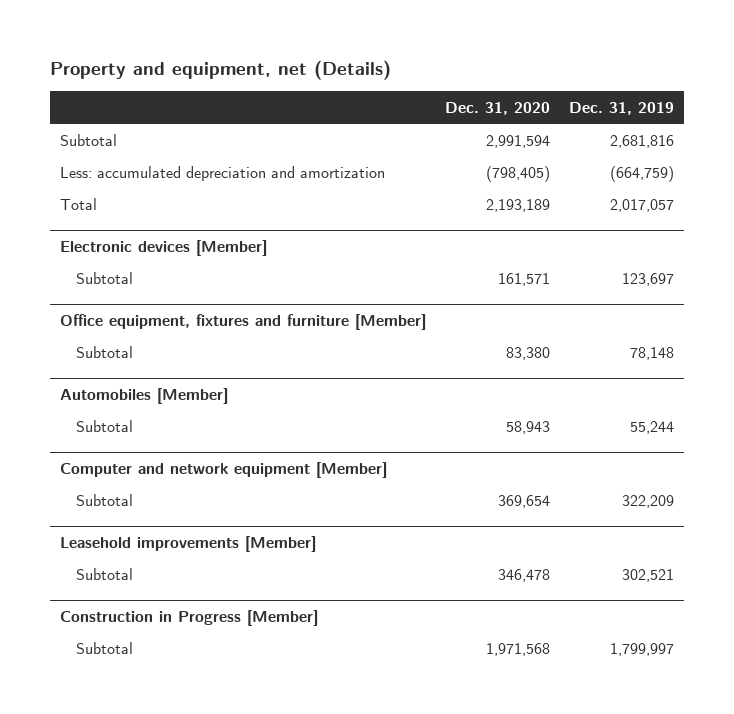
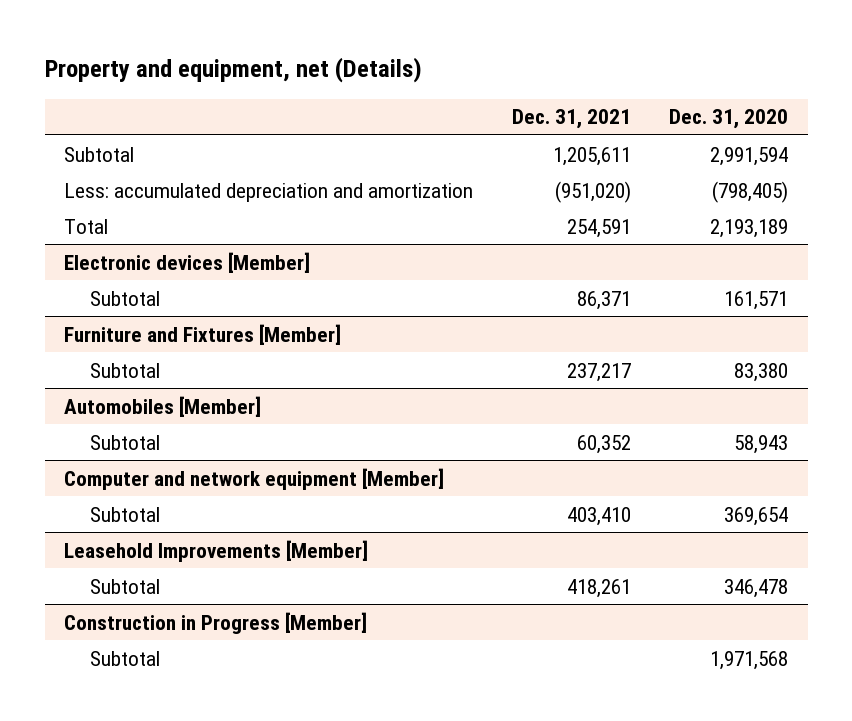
[569,101,675,115] Dec. 31, 2019 -> none
none -> [511,109,631,130] Dec. 31, 2021
[59,313,426,330] Office equipment, fixtures and furniture [Member] -> [64,323,342,345] Furniture and Fixtures [Member]
[59,535,316,552] Leasehold improvements [Member] -> [64,539,369,562] Leasehold Improvements [Member]

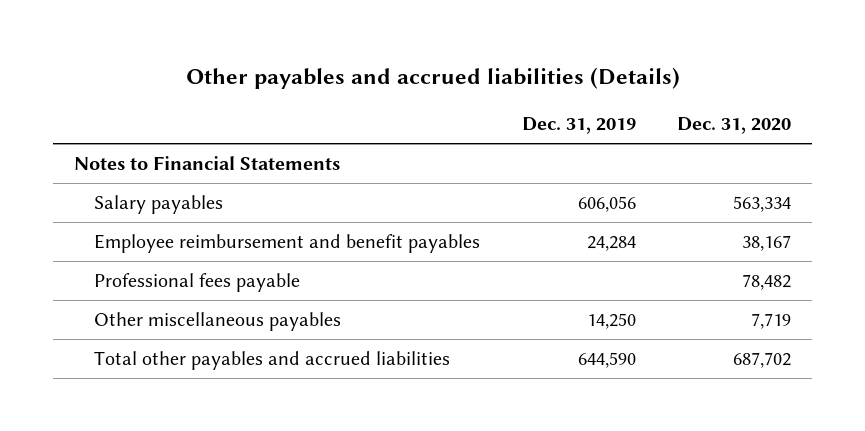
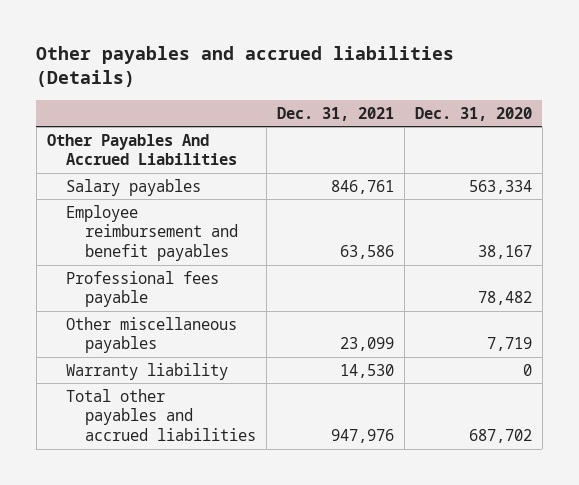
[521,117,636,135] Dec. 31, 2019 -> none
none -> [276,106,394,121] Dec. 31, 2021
[74,155,341,170] Notes to Financial Statements -> none
none -> [47,133,237,166] Other Payables And Accrued Liabilities
none -> [65,362,228,380] Warranty liability

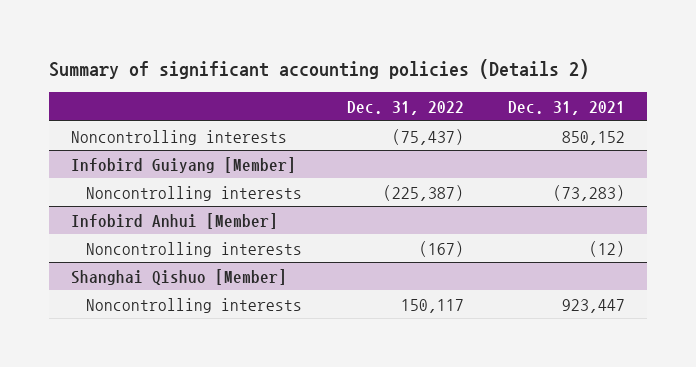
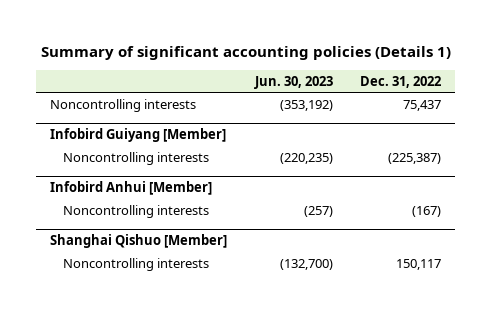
[48,59,589,80] Summary of significant accounting policies (Details 2) -> [40,45,451,60] Summary of significant accounting policies (Details 1)
[507,101,625,116] Dec. 31, 2021 -> none
none -> [253,75,333,89] Jun. 30, 2023
[391,128,464,145] (75,437) -> [403,99,442,111] 75,437

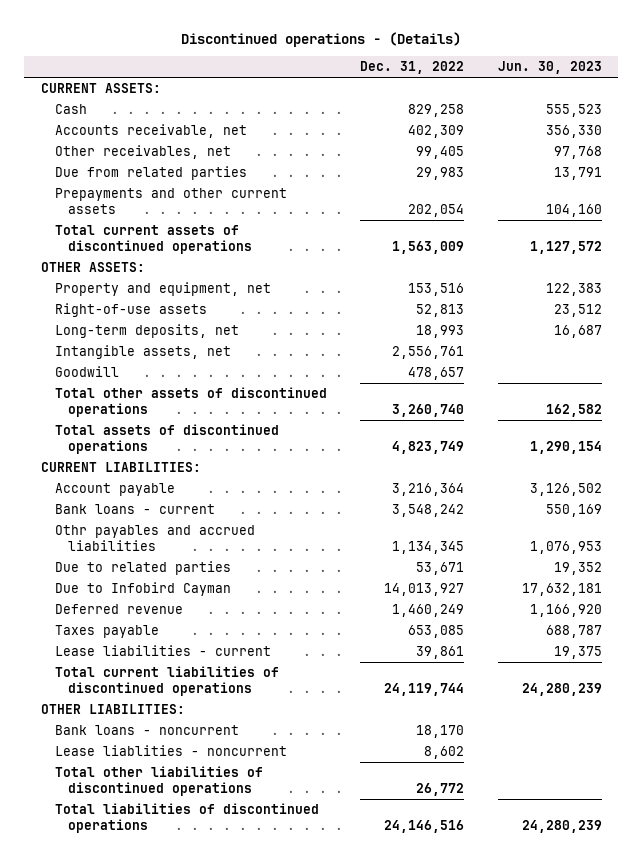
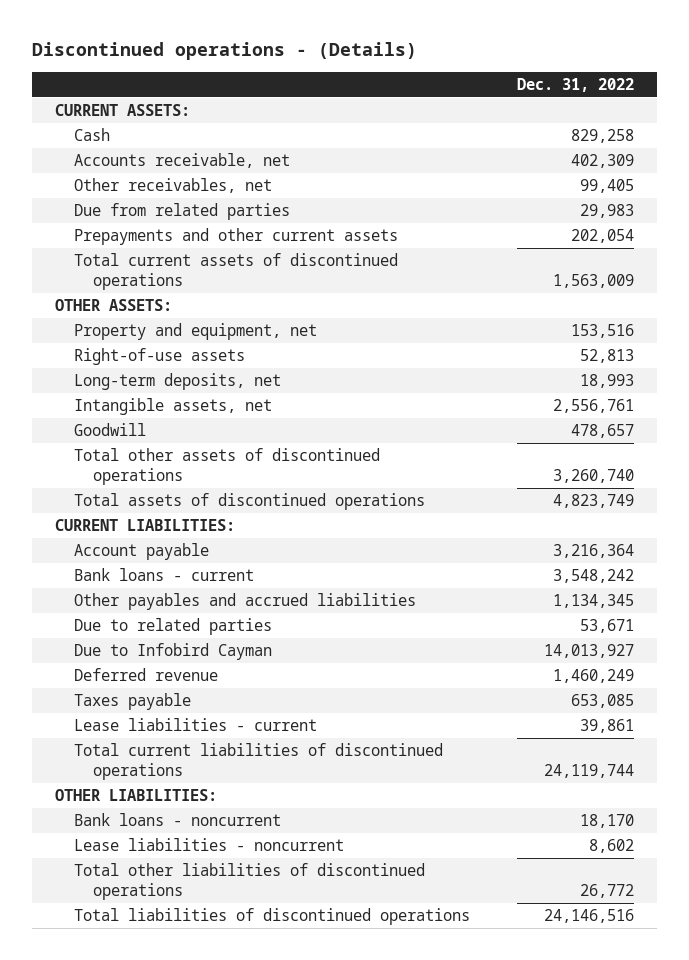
[497,61,602,75] Jun. 30, 2023 -> none
[54,525,255,551] Othr payables and accrued liabilities -> [74,593,417,611] Other payables and accrued liabilities
[54,745,287,757] Lease liablities - noncurrent -> [74,838,345,852] Lease liabilities - noncurrent

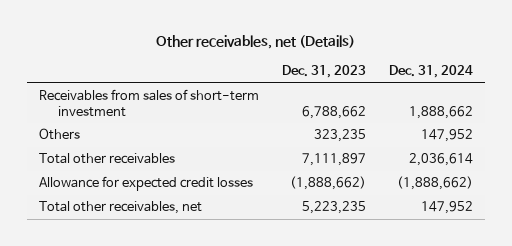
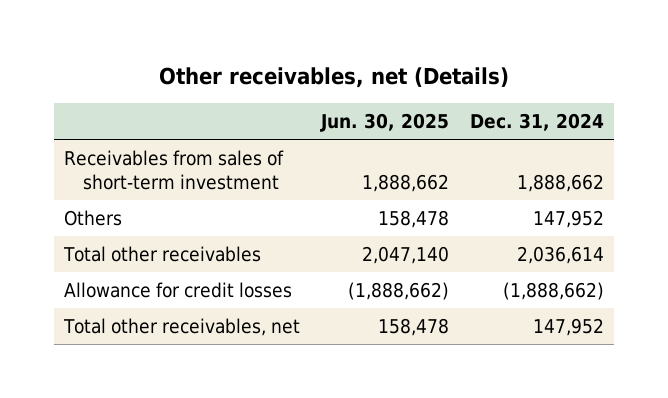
[282,65,367,79] Dec. 31, 2023 -> none
none -> [320,113,450,133] Jun. 30, 2025
[38,176,253,192] Allowance for expected credit losses -> [64,282,293,299] Allowance for credit losses

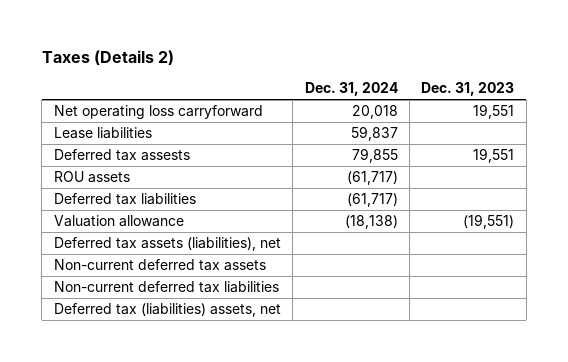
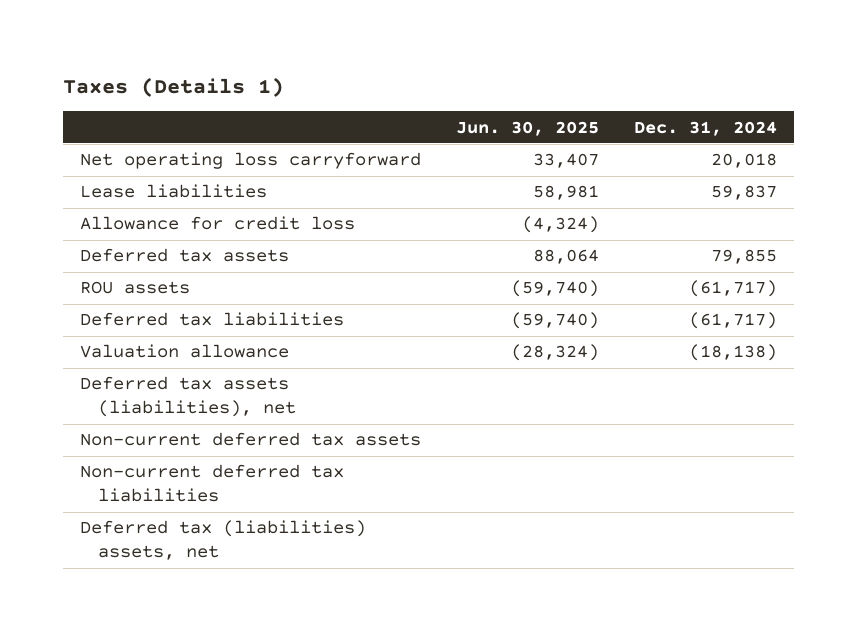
[41,50,174,66] Taxes (Details 2) -> [63,76,285,97] Taxes (Details 1)
[421,82,515,97] Dec. 31, 2023 -> none
none -> [456,120,600,136] Jun. 30, 2025
none -> [80,216,356,231] Allowance for credit loss
[53,149,190,162] Deferred tax assests -> [80,248,290,263] Deferred tax assets

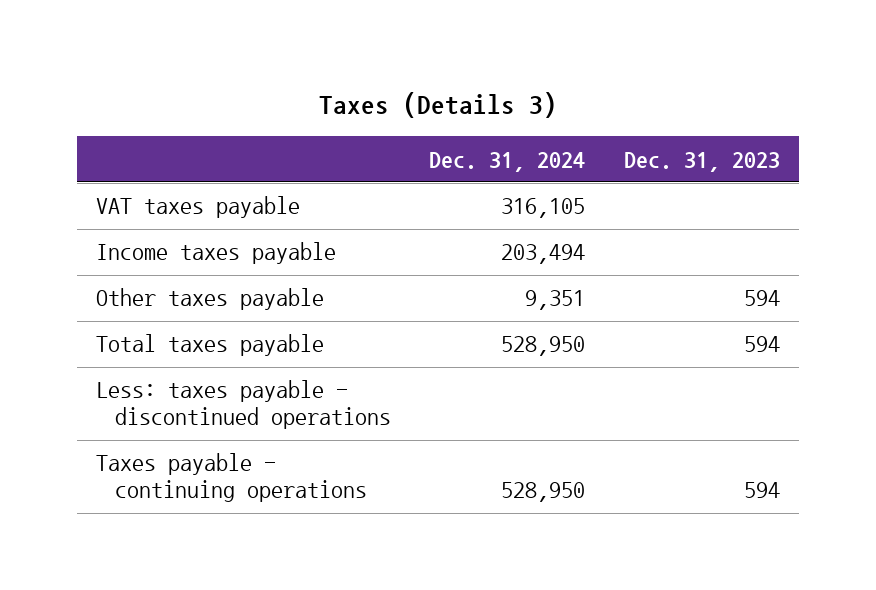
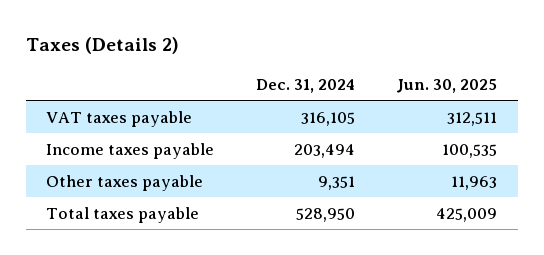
[318,91,557,118] Taxes (Details 3) -> [25,37,179,55] Taxes (Details 2)
[623,151,780,172] Dec. 31, 2023 -> none
none -> [396,78,498,93] Jun. 30, 2025
[96,380,391,430] Less: taxes payable - discontinued operations -> none
[96,453,367,503] Taxes payable - continuing operations -> none

